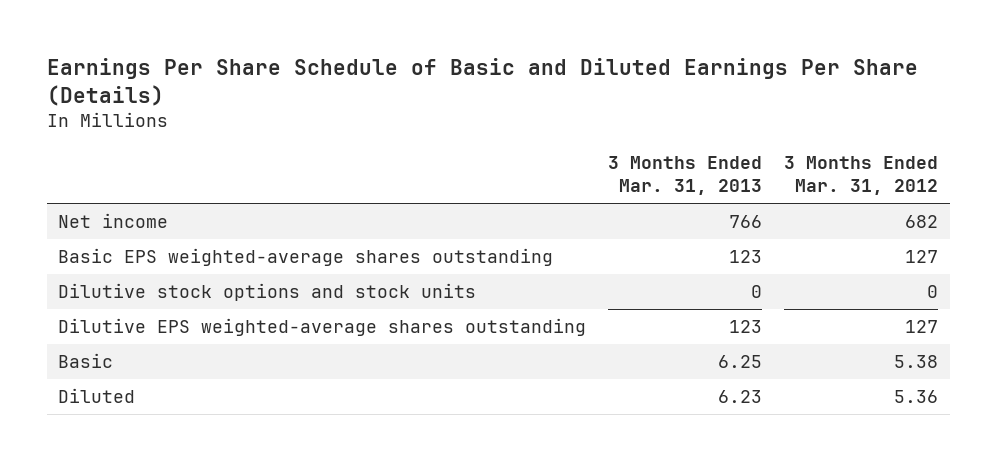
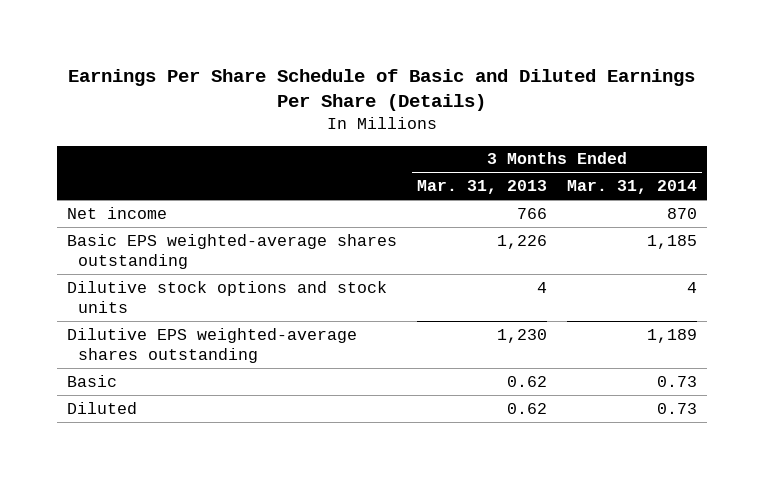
[784,156,939,195] 3 Months Ended Mar. 31, 2012 -> none
none -> [566,180,697,195] Mar. 31, 2014
[729,250,763,264] 123 -> [496,234,547,249] 1,226
[751,285,763,299] 0 -> [536,281,547,293] 4
[729,320,763,334] 123 -> [496,328,547,343] 1,230
[718,355,763,369] 6.25 -> [506,375,547,387] 0.62
[718,390,763,404] 6.23 -> [506,402,547,414] 0.62

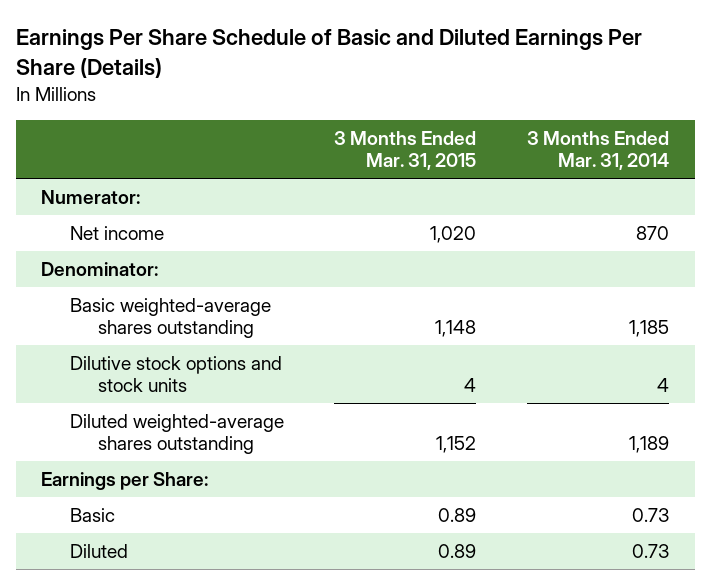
[416,180,547,195] Mar. 31, 2013 -> none
none -> [334,131,477,171] 3 Months Ended Mar. 31, 2015
none -> [41,190,141,205] Numerator:
none -> [41,262,159,277] Denominator:
[66,233,397,270] Basic EPS weighted-average shares outstanding -> [69,298,271,339] Basic weighted-average shares outstanding
[66,327,357,364] Dilutive EPS weighted-average shares outstanding -> [69,414,284,455] Diluted weighted-average shares outstanding
none -> [41,472,209,491] Earnings per Share:

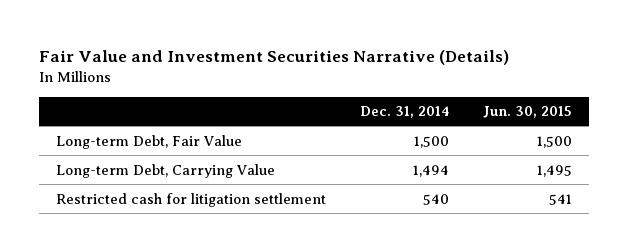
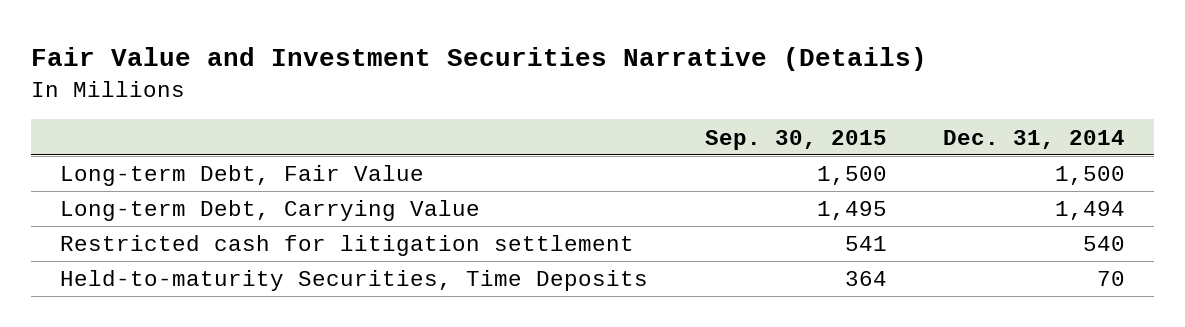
[483,106,573,119] Jun. 30, 2015 -> none
none -> [704,129,887,150] Sep. 30, 2015
none -> [59,270,648,292] Held-to-maturity Securities, Time Deposits

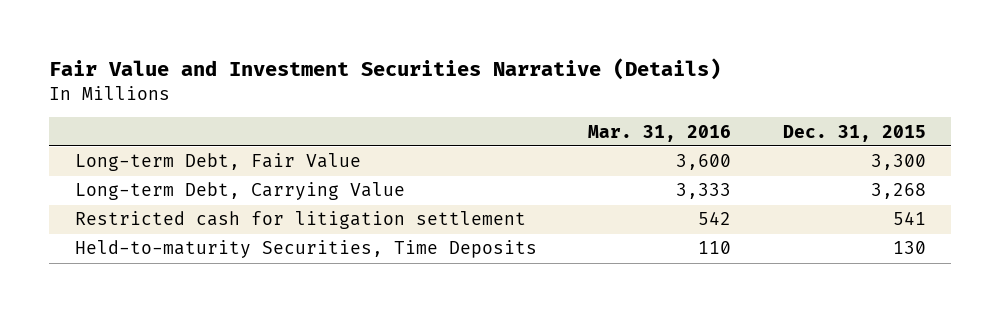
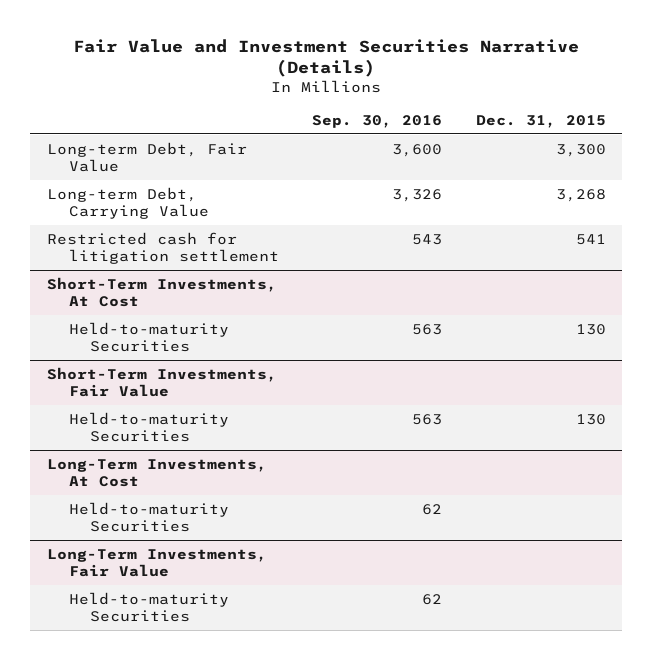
[588,124,732,142] Mar. 31, 2016 -> none
none -> [312,114,443,128] Sep. 30, 2016
none -> [46,276,277,308] Short-Term Investments, At Cost
[74,240,537,259] Held-to-maturity Securities, Time Deposits -> [68,321,229,353] Held-to-maturity Securities
none -> [46,366,277,398] Short-Term Investments, Fair Value
none -> [68,411,229,443] Held-to-maturity Securities
none -> [46,458,267,488] Long-Term Investments, At Cost
none -> [68,501,229,533] Held-to-maturity Securities
none -> [46,548,267,578] Long-Term Investments, Fair Value
none -> [68,591,229,623] Held-to-maturity Securities

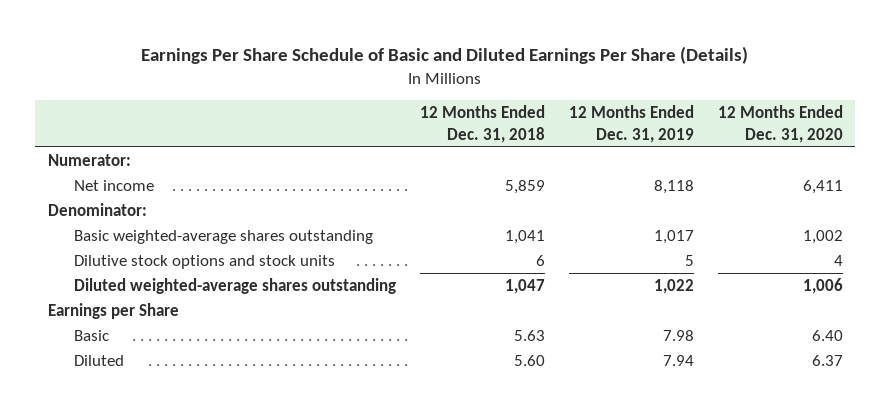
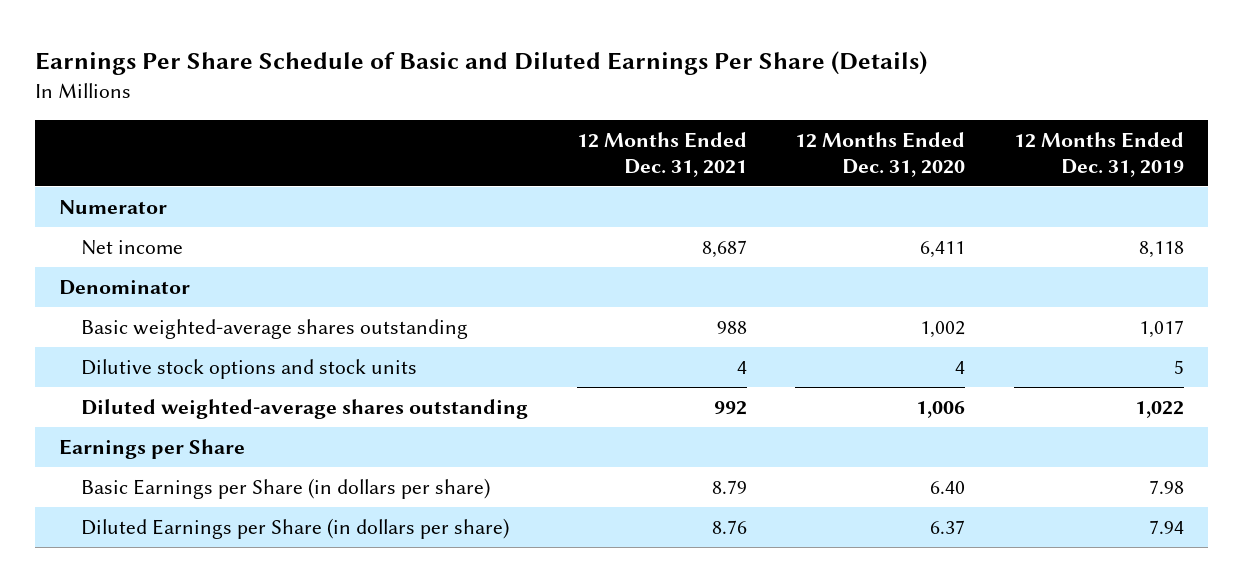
[420,105,546,143] 12 Months Ended Dec. 31, 2018 -> none
none -> [576,131,747,177] 12 Months Ended Dec. 31, 2021
[47,154,131,167] Numerator: -> [59,199,168,214] Numerator
[47,203,147,217] Denominator: -> [59,279,191,295] Denominator
[73,330,109,342] Basic -> [81,477,491,499] Basic Earnings per Share (in dollars per share)
[73,355,124,367] Diluted -> [81,517,510,539] Diluted Earnings per Share (in dollars per share)

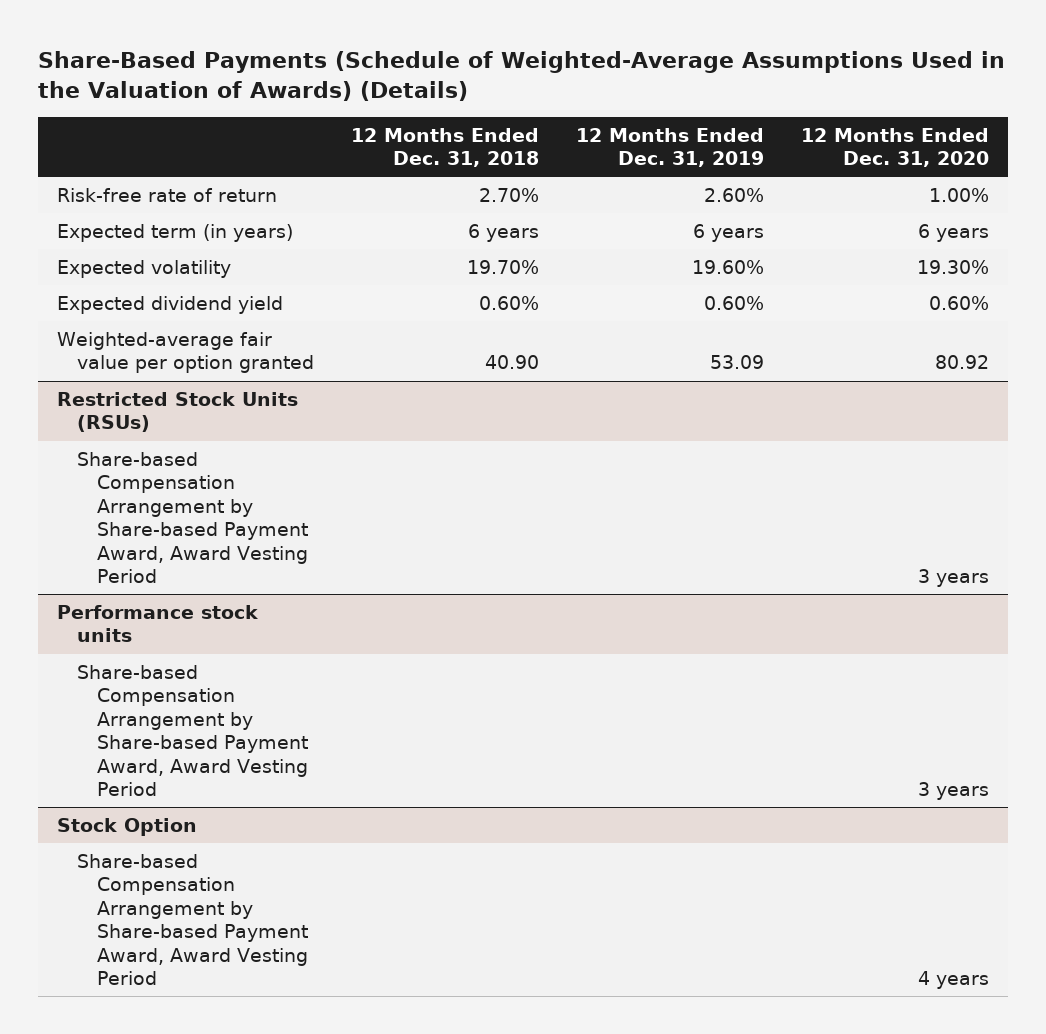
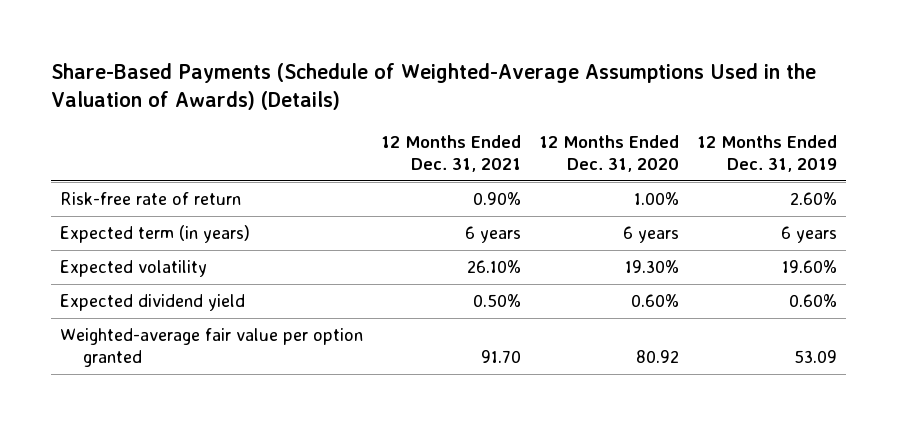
[351,127,540,168] 12 Months Ended Dec. 31, 2018 -> none
none -> [380,134,521,173] 12 Months Ended Dec. 31, 2021
[56,392,298,433] Restricted Stock Units (RSUs) -> none
[77,452,309,583] Share-based Compensation Arrangement by Share-based Payment Award, Award Vesting Period -> none
[56,605,258,643] Performance stock units -> none
[77,665,309,796] Share-based Compensation Arrangement by Share-based Payment Award, Award Vesting Period -> none
[56,818,197,837] Stock Option -> none
[77,854,309,985] Share-based Compensation Arrangement by Share-based Payment Award, Award Vesting Period -> none

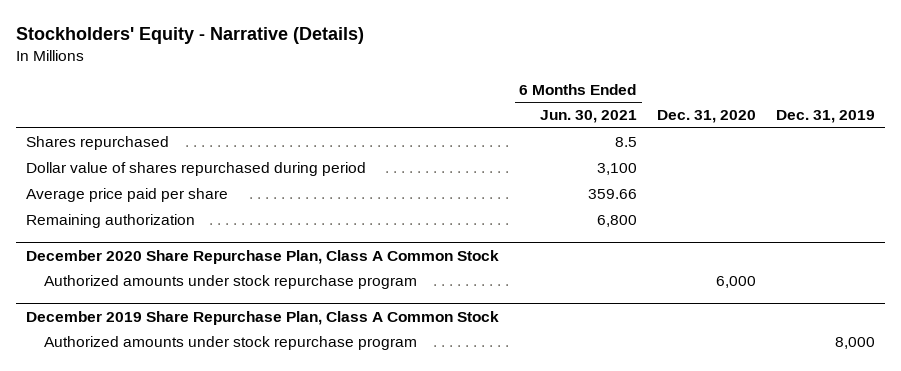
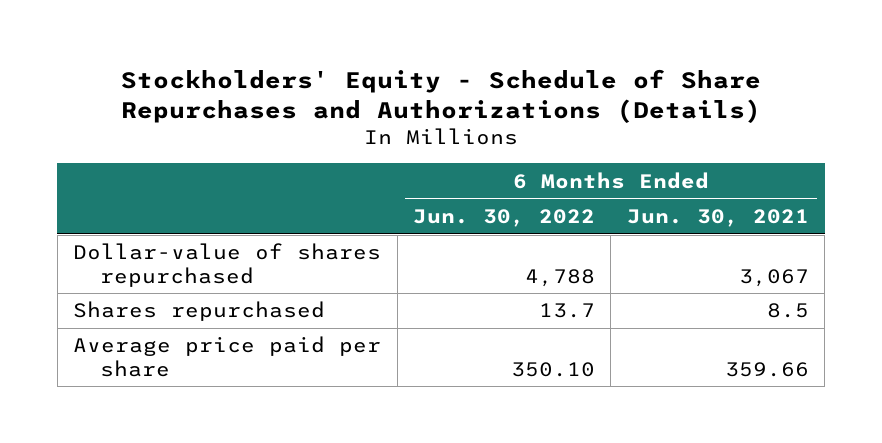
[16,27,365,45] Stockholders' Equity - Narrative (Details) -> [120,68,761,123] Stockholders' Equity - Schedule of Share Repurchases and Authorizations (Details)
[656,110,756,124] Dec. 31, 2020 -> none
[776,110,876,124] Dec. 31, 2019 -> none
none -> [412,208,595,227] Jun. 30, 2022
none -> [73,243,382,287] Dollar-value of shares repurchased
[26,162,367,177] Dollar value of shares repurchased during period -> none
[26,214,196,229] Remaining authorization -> none
[26,249,500,264] December 2020 Share Repurchase Plan, Class A Common Stock -> none
[44,275,418,290] Authorized amounts under stock repurchase program -> none
[26,310,500,325] December 2019 Share Repurchase Plan, Class A Common Stock -> none
[44,336,418,351] Authorized amounts under stock repurchase program -> none

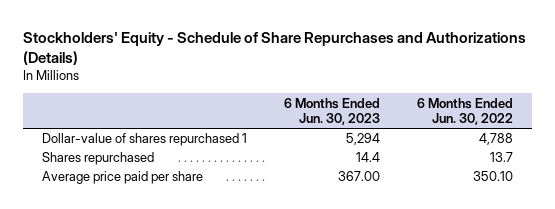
[626,208,809,227] Jun. 30, 2021 -> none
none -> [284,97,381,126] 6 Months Ended Jun. 30, 2023
[73,243,382,287] Dollar-value of shares repurchased -> [41,133,247,147] Dollar-value of shares repurchased 1

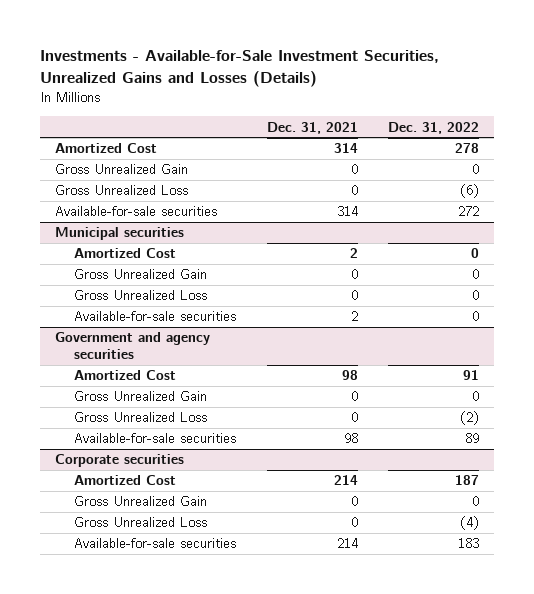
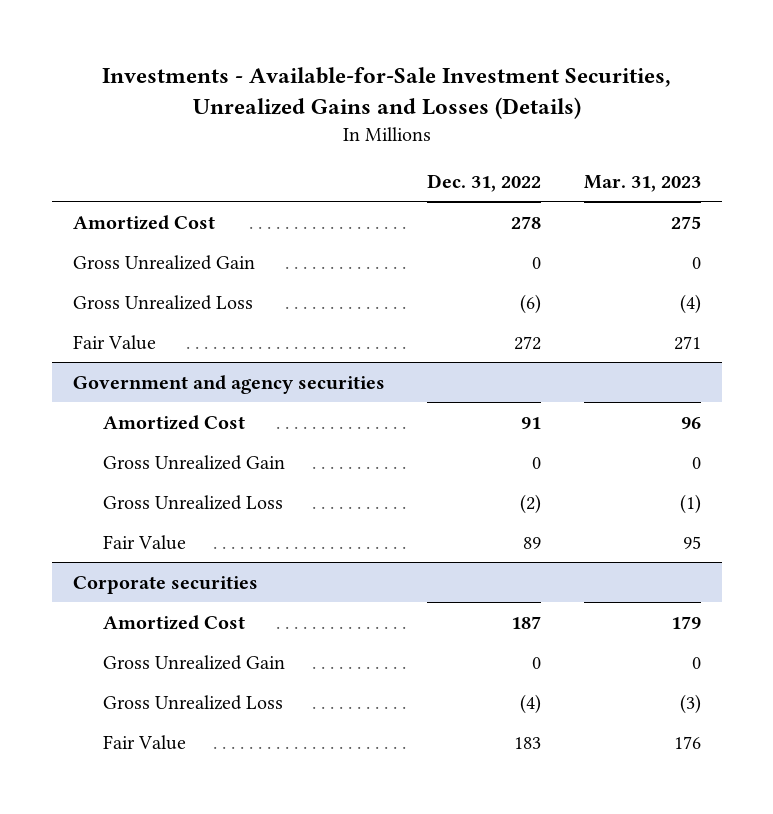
[266,121,358,134] Dec. 31, 2021 -> none
none -> [583,174,701,192] Mar. 31, 2023
[54,227,184,241] Municipal securities -> none
[74,248,177,259] Amortized Cost -> none
[74,269,208,280] Gross Unrealized Gain -> none
[74,290,208,301] Gross Unrealized Loss -> none
[74,311,237,322] Available-for-sale securities -> none
[54,206,217,217] Available-for-sale securities -> [72,334,156,350] Fair Value
[74,433,237,444] Available-for-sale securities -> [102,534,186,550] Fair Value
[74,538,237,549] Available-for-sale securities -> [102,734,186,750] Fair Value

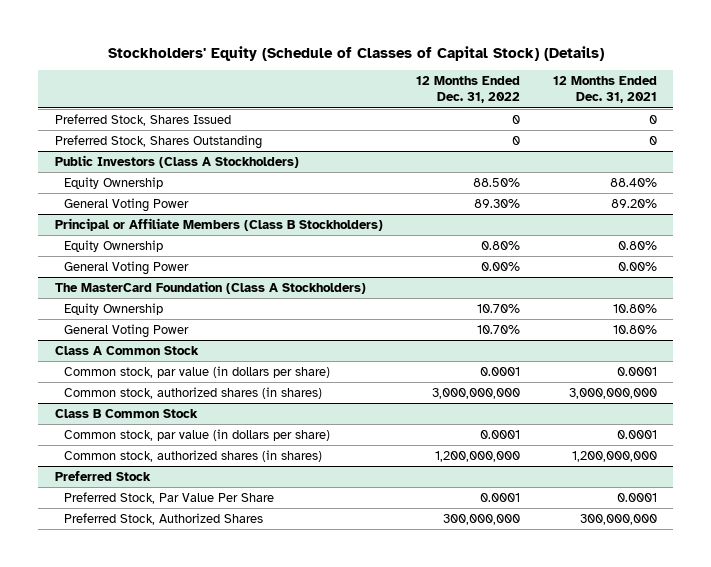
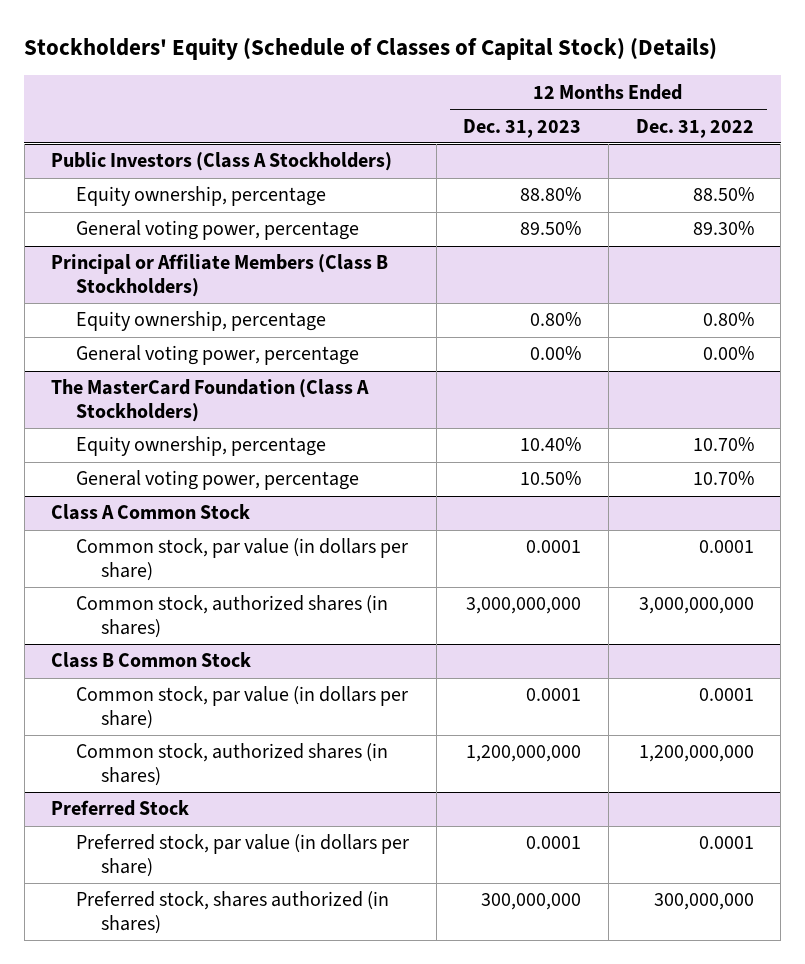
[552,76,657,104] 12 Months Ended Dec. 31, 2021 -> none
none -> [463,118,582,138] Dec. 31, 2023
[54,114,231,127] Preferred Stock, Shares Issued -> none
[54,135,262,150] Preferred Stock, Shares Outstanding -> none
[63,177,163,190] Equity Ownership -> [76,186,327,207] Equity ownership, percentage
[63,198,189,213] General Voting Power -> [76,220,360,241] General voting power, percentage
[63,240,163,253] Equity Ownership -> [76,311,327,332] Equity ownership, percentage
[63,261,189,276] General Voting Power -> [76,345,360,366] General voting power, percentage
[63,303,163,316] Equity Ownership -> [76,436,327,457] Equity ownership, percentage
[63,324,189,339] General Voting Power -> [76,470,360,491] General voting power, percentage
[63,492,274,505] Preferred Stock, Par Value Per Share -> [76,834,410,878] Preferred stock, par value (in dollars per share)
[63,513,263,526] Preferred Stock, Authorized Shares -> [76,891,390,935] Preferred stock, shares authorized (in shares)

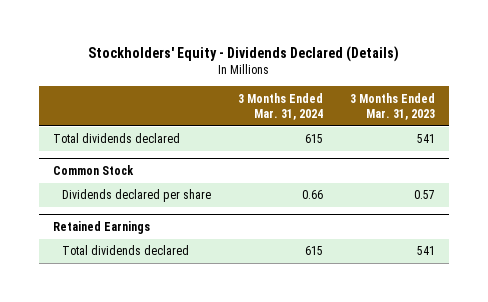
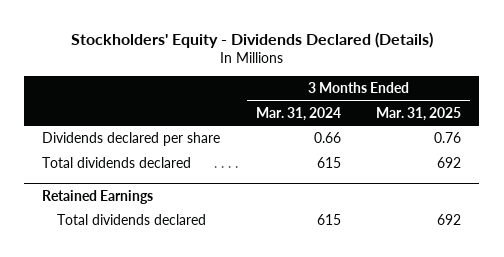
[350,92,436,120] 3 Months Ended Mar. 31, 2023 -> none
none -> [376,106,462,121] Mar. 31, 2025
[52,164,134,175] Common Stock -> none
[52,133,180,144] Total dividends declared -> [42,157,192,169] Total dividends declared

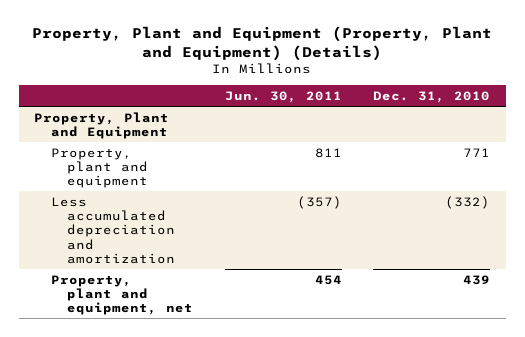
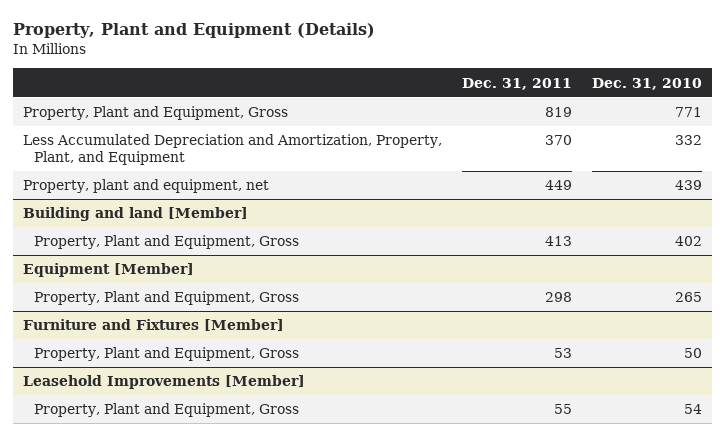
[32,25,493,61] Property, Plant and Equipment (Property, Plant and Equipment) (Details) -> [13,23,376,39] Property, Plant and Equipment (Details)
[224,90,342,103] Jun. 30, 2011 -> none
none -> [461,77,572,90] Dec. 31, 2011
[34,111,170,140] Property, Plant and Equipment -> none
[50,147,149,189] Property, plant and equipment -> [23,106,289,121] Property, Plant and Equipment, Gross
[50,196,176,264] Less accumulated depreciation and amortization -> [23,134,443,166] Less Accumulated Depreciation and Amortization, Property, Plant, and Equipment
[445,195,491,209] (332) -> [674,135,702,146] 332
none -> [23,207,249,222] Building and land [Member]
none -> [34,235,300,250] Property, Plant and Equipment, Gross
none -> [23,263,195,278] Equipment [Member]
none -> [34,291,300,306] Property, Plant and Equipment, Gross
none -> [23,319,285,332] Furniture and Fixtures [Member]
none -> [34,347,300,362] Property, Plant and Equipment, Gross
none -> [23,375,306,390] Leasehold Improvements [Member]
none -> [34,403,300,418] Property, Plant and Equipment, Gross

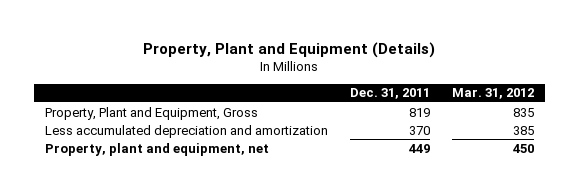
[591,77,702,90] Dec. 31, 2010 -> none
none -> [451,88,534,100] Mar. 31, 2012
[23,134,443,166] Less Accumulated Depreciation and Amortization, Property, Plant, and Equipment -> [44,124,328,138] Less accumulated depreciation and amortization
[23,207,249,222] Building and land [Member] -> none
[34,235,300,250] Property, Plant and Equipment, Gross -> none
[23,263,195,278] Equipment [Member] -> none
[34,291,300,306] Property, Plant and Equipment, Gross -> none
[23,319,285,332] Furniture and Fixtures [Member] -> none
[34,347,300,362] Property, Plant and Equipment, Gross -> none
[23,375,306,390] Leasehold Improvements [Member] -> none
[34,403,300,418] Property, Plant and Equipment, Gross -> none

